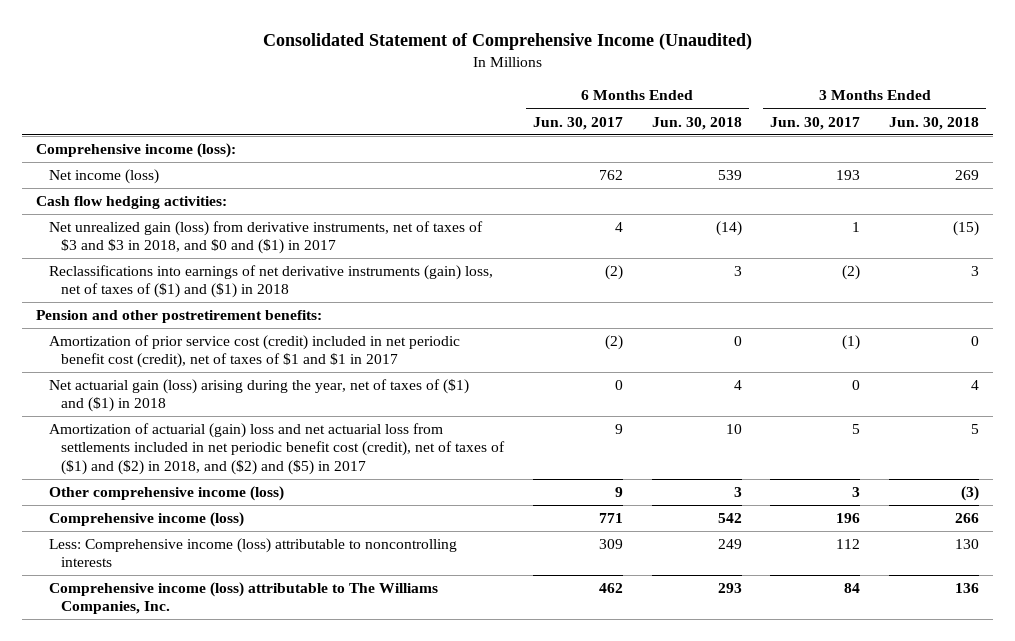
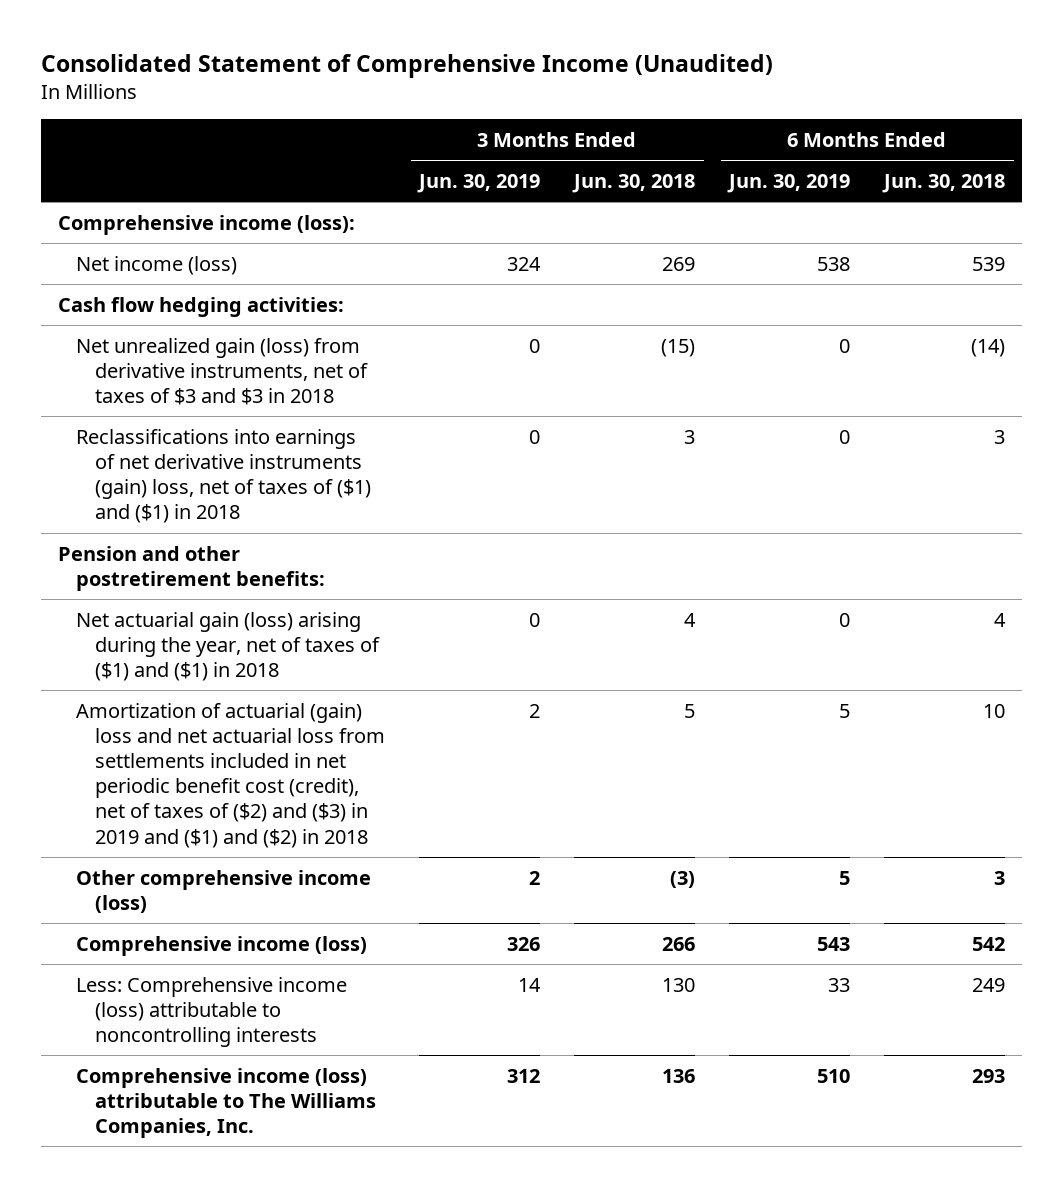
[532,116,623,130] Jun. 30, 2017 -> none
[770,116,861,130] Jun. 30, 2017 -> none
none -> [417,174,541,194] Jun. 30, 2019
none -> [727,174,851,194] Jun. 30, 2019
[48,221,483,255] Net unrealized gain (loss) from derivative instruments, net of taxes of $3 and $3 in 2018, and $0 and ($1) in 2017 -> [76,337,369,406] Net unrealized gain (loss) from derivative instruments, net of taxes of $3 and $3 in 2018
[48,335,460,369] Amortization of prior service cost (credit) included in net periodic benefit cost (credit), net of taxes of $1 and $1 in 2017 -> none
[48,423,506,475] Amortization of actuarial (gain) loss and net actuarial loss from settlements included in net periodic benefit cost (credit), net of taxes of ($1) and ($2) in 2018, and ($2) and ($5) in 2017 -> [76,702,386,848] Amortization of actuarial (gain) loss and net actuarial loss from settlements included in net periodic benefit cost (credit), net of taxes of ($2) and ($3) in 2019 and ($1) and ($2) in 2018

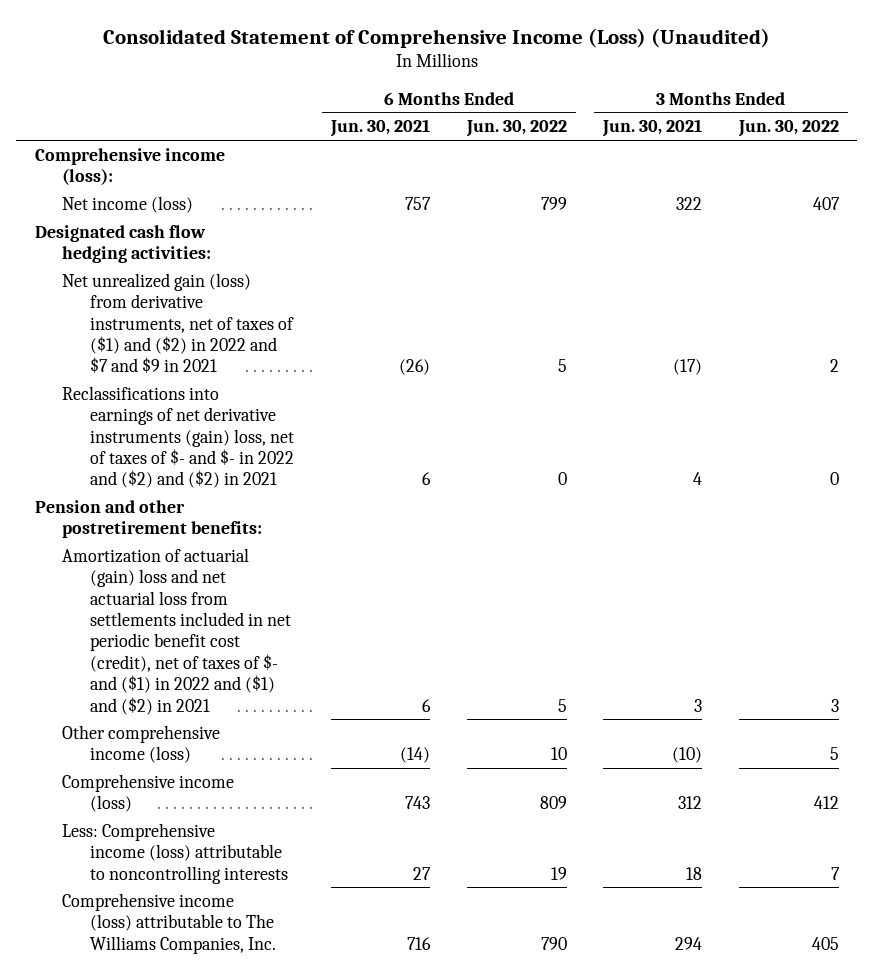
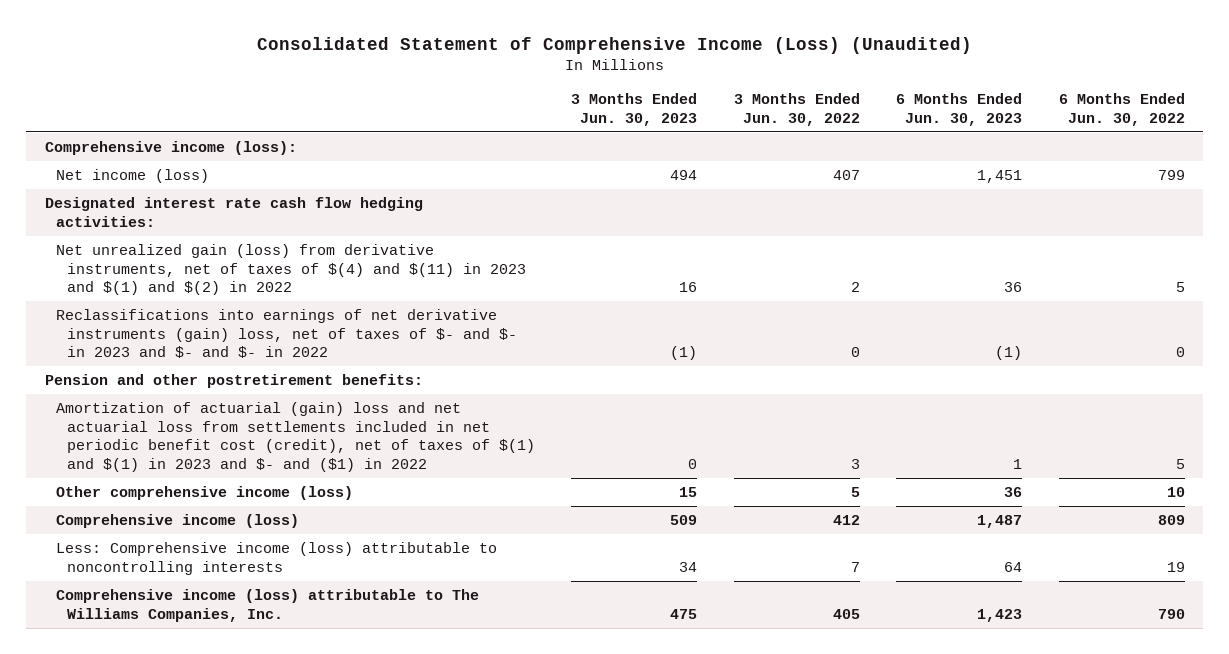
[329,119,430,138] Jun. 30, 2021 -> none
[602,119,703,138] Jun. 30, 2021 -> none
none -> [571,93,698,126] 3 Months Ended Jun. 30, 2023
none -> [896,93,1023,126] 6 Months Ended Jun. 30, 2023
[34,224,212,264] Designated cash flow hedging activities: -> [44,196,423,227] Designated interest rate cash flow hedging activities:
[62,272,295,374] Net unrealized gain (loss) from derivative instruments, net of taxes of ($1) and ($2) in 2022 and $7 and $9 in 2021 -> [55,243,526,296] Net unrealized gain (loss) from derivative instruments, net of taxes of $(4) and $(11) in 2023 and $(1) and $(2) in 2022
[62,385,295,489] Reclassifications into earnings of net derivative instruments (gain) loss, net of taxes of $- and $- in 2022 and ($2) and ($2) in 2021 -> [55,308,517,359] Reclassifications into earnings of net derivative instruments (gain) loss, net of taxes of $- and $- in 2023 and $- and $- in 2022
[62,547,292,715] Amortization of actuarial (gain) loss and net actuarial loss from settlements included in net periodic benefit cost (credit), net of taxes of $- and ($1) in 2022 and ($1) and ($2) in 2021 -> [55,401,535,473] Amortization of actuarial (gain) loss and net actuarial loss from settlements included in net periodic benefit cost (credit), net of taxes of $(1) and $(1) in 2023 and $- and ($1) in 2022

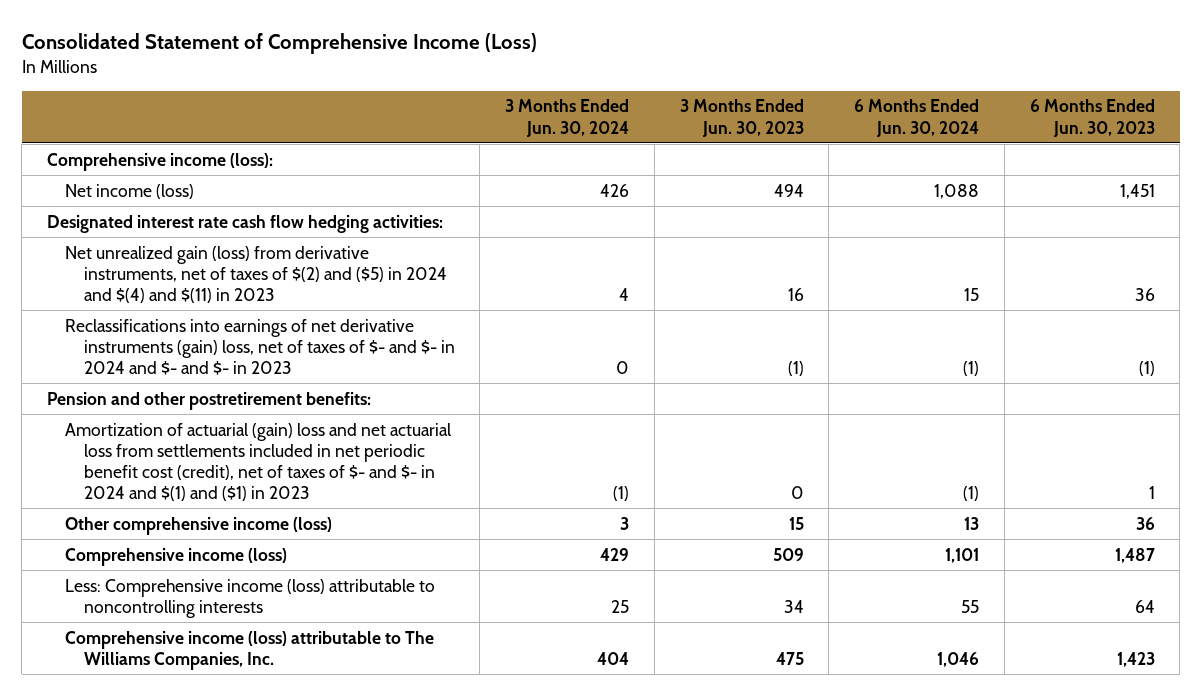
[256,36,972,54] Consolidated Statement of Comprehensive Income (Loss) (Unaudited) -> [21,33,537,55] Consolidated Statement of Comprehensive Income (Loss)
[733,93,860,126] 3 Months Ended Jun. 30, 2022 -> none
[1058,93,1185,126] 6 Months Ended Jun. 30, 2022 -> none
none -> [505,99,630,137] 3 Months Ended Jun. 30, 2024
none -> [854,99,980,137] 6 Months Ended Jun. 30, 2024
[55,243,526,296] Net unrealized gain (loss) from derivative instruments, net of taxes of $(4) and $(11) in 2023 and $(1) and $(2) in 2022 -> [65,245,447,303] Net unrealized gain (loss) from derivative instruments, net of taxes of $(2) and ($5) in 2024 and $(4) and $(11) in 2023
[55,308,517,359] Reclassifications into earnings of net derivative instruments (gain) loss, net of taxes of $- and $- in 2023 and $- and $- in 2022 -> [65,318,455,375] Reclassifications into earnings of net derivative instruments (gain) loss, net of taxes of $- and $- in 2024 and $- and $- in 2023
[55,401,535,473] Amortization of actuarial (gain) loss and net actuarial loss from settlements included in net periodic benefit cost (credit), net of taxes of $(1) and $(1) in 2023 and $- and ($1) in 2022 -> [65,422,452,502] Amortization of actuarial (gain) loss and net actuarial loss from settlements included in net periodic benefit cost (credit), net of taxes of $- and $- in 2024 and $(1) and ($1) in 2023

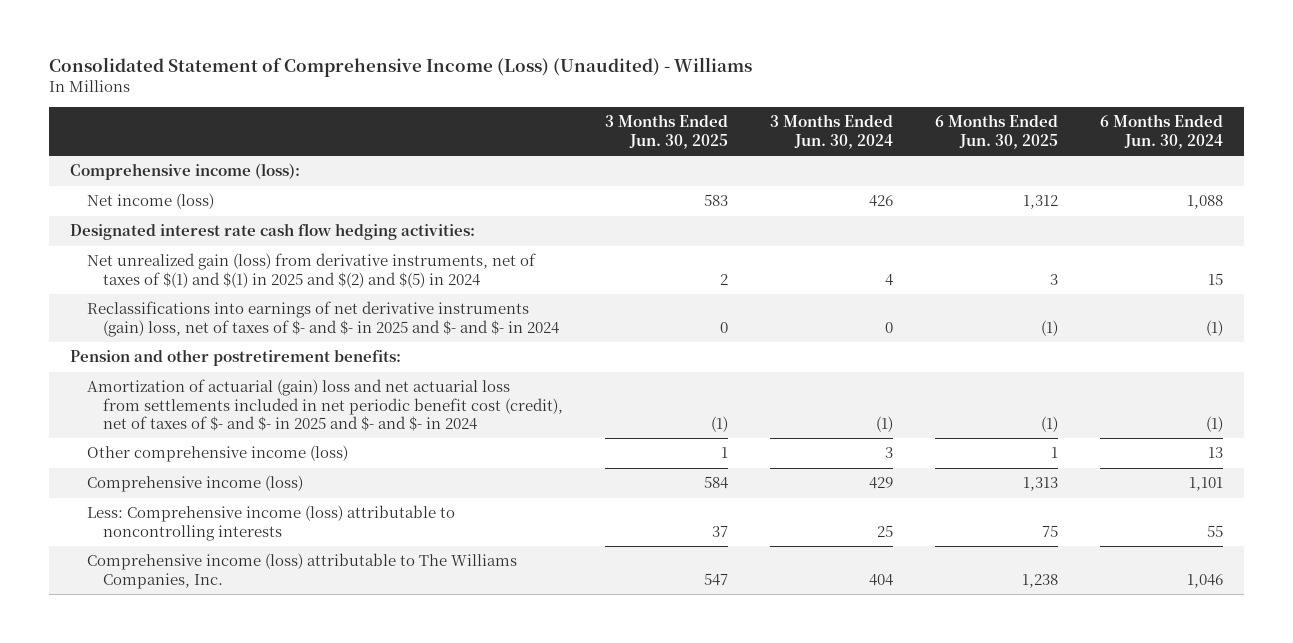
[21,33,537,55] Consolidated Statement of Comprehensive Income (Loss) -> [49,57,753,78] Consolidated Statement of Comprehensive Income (Loss) (Unaudited) - Williams
[679,99,804,137] 3 Months Ended Jun. 30, 2023 -> none
[1029,99,1155,137] 6 Months Ended Jun. 30, 2023 -> none
none -> [605,114,729,149] 3 Months Ended Jun. 30, 2025
none -> [935,114,1059,149] 6 Months Ended Jun. 30, 2025
[65,245,447,303] Net unrealized gain (loss) from derivative instruments, net of taxes of $(2) and ($5) in 2024 and $(4) and $(11) in 2023 -> [86,253,536,288] Net unrealized gain (loss) from derivative instruments, net of taxes of $(1) and $(1) in 2025 and $(2) and $(5) in 2024
[65,318,455,375] Reclassifications into earnings of net derivative instruments (gain) loss, net of taxes of $- and $- in 2024 and $- and $- in 2023 -> [86,301,560,337] Reclassifications into earnings of net derivative instruments (gain) loss, net of taxes of $- and $- in 2025 and $- and $- in 2024
[65,422,452,502] Amortization of actuarial (gain) loss and net actuarial loss from settlements included in net periodic benefit cost (credit), net of taxes of $- and $- in 2024 and $(1) and ($1) in 2023 -> [86,379,564,431] Amortization of actuarial (gain) loss and net actuarial loss from settlements included in net periodic benefit cost (credit), net of taxes of $- and $- in 2025 and $- and $- in 2024

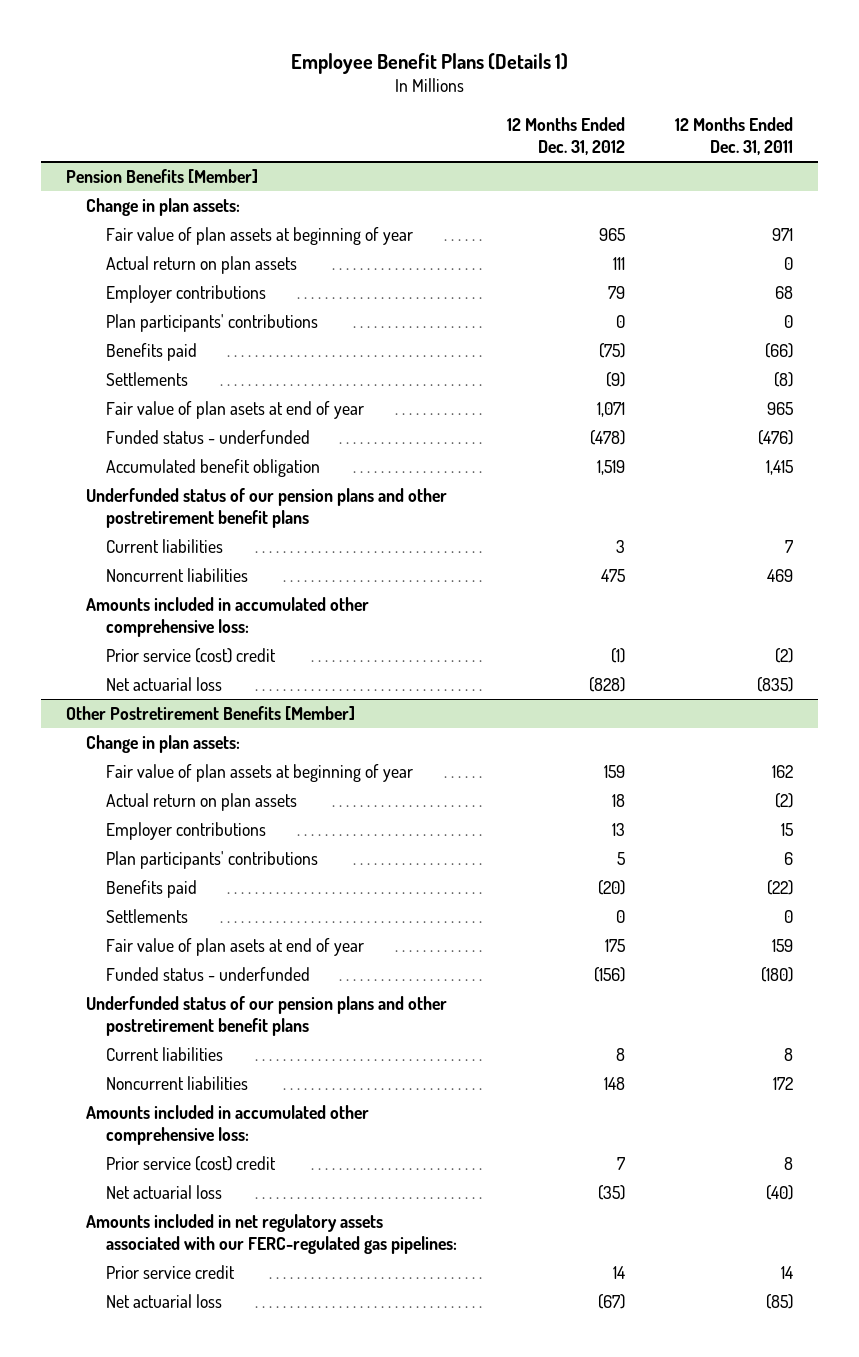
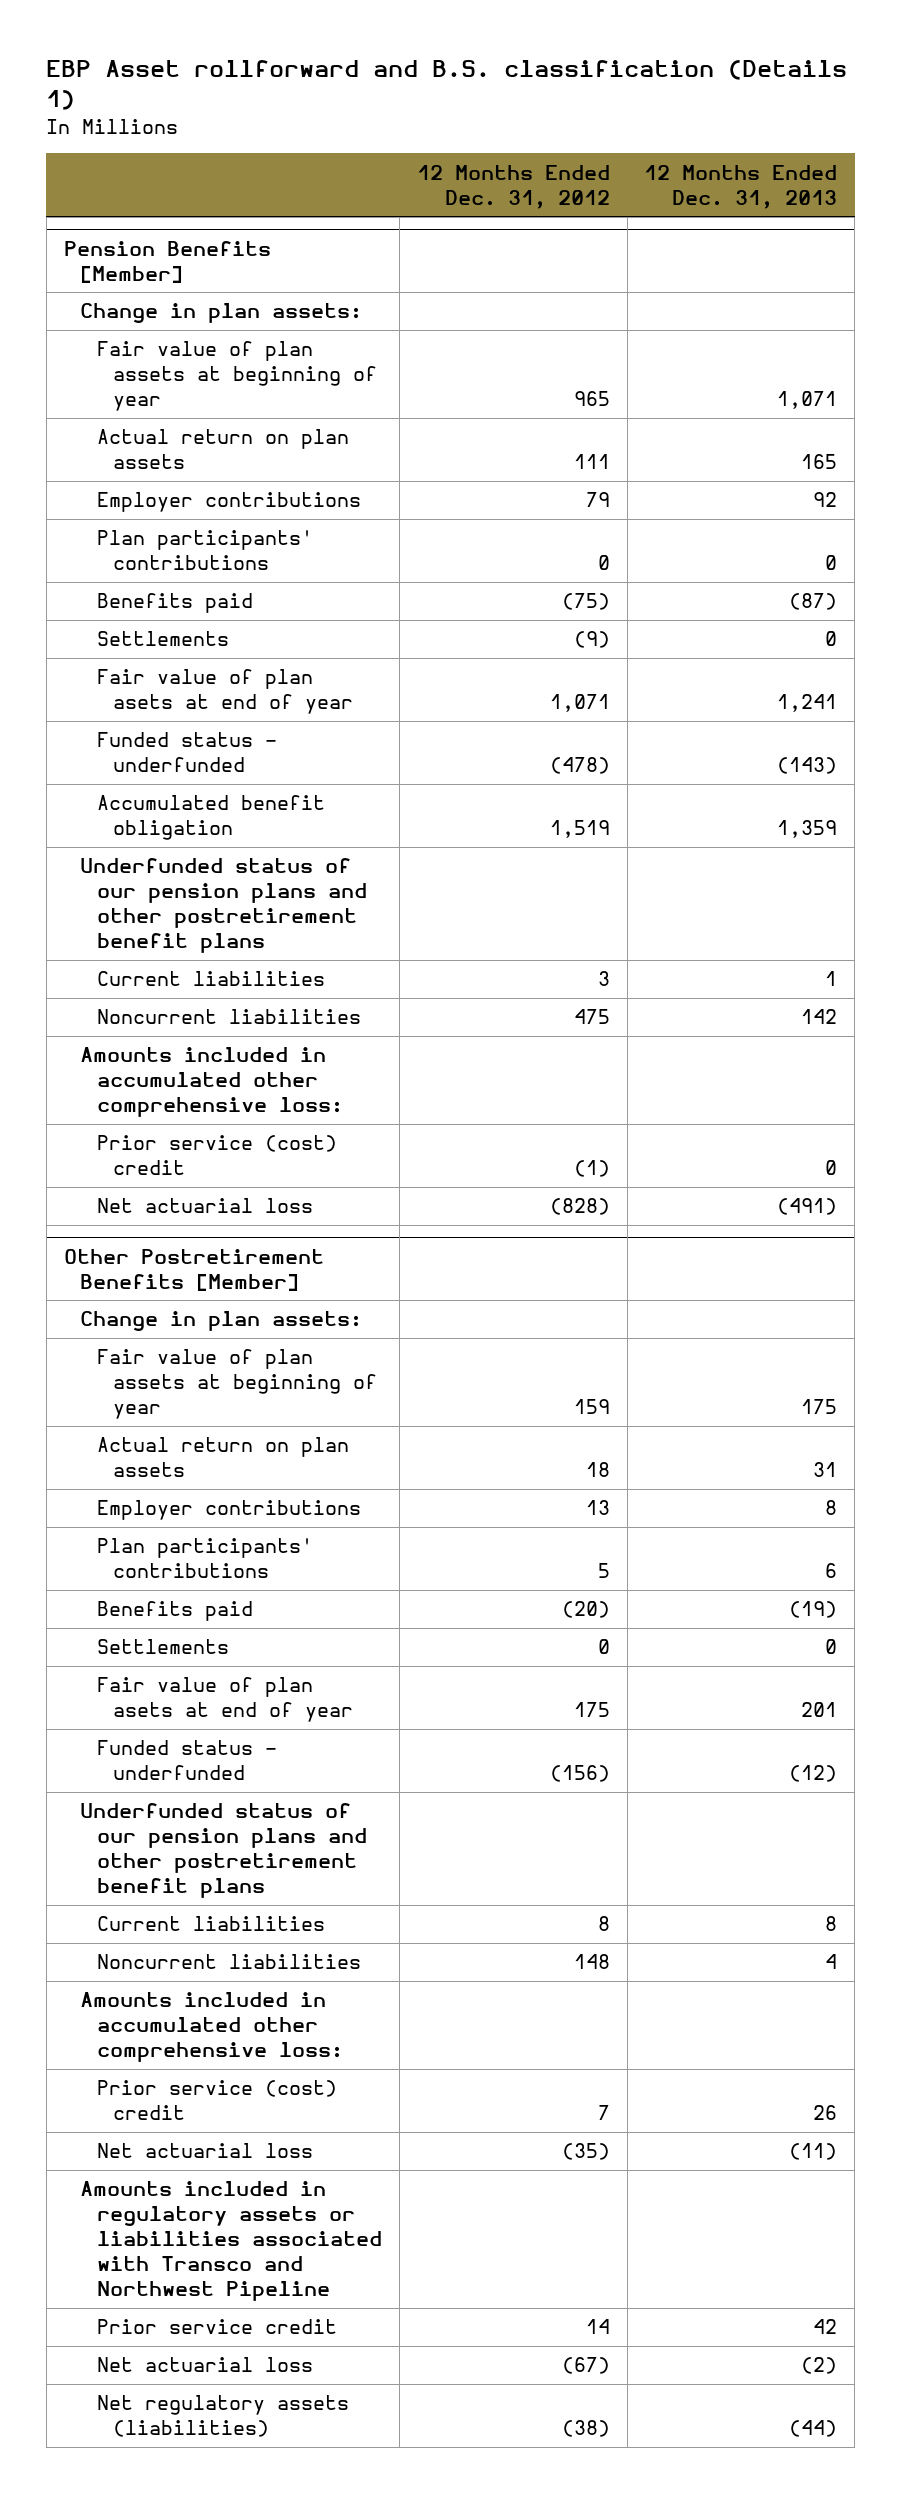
[290,52,568,74] Employee Benefit Plans (Details 1) -> [46,59,848,111] EBP Asset rollforward and B.S. classification (Details 1)
[674,116,793,155] 12 Months Ended Dec. 31, 2011 -> none
none -> [644,164,838,209] 12 Months Ended Dec. 31, 2013
[86,1214,457,1255] Amounts included in net regulatory assets associated with our FERC-regulated gas pipelines: -> [80,2181,382,2302] Amounts included in regulatory assets or liabilities associated with Transco and Northwest Pipeline
none -> [96,2395,349,2438] Net regulatory assets (liabilities)

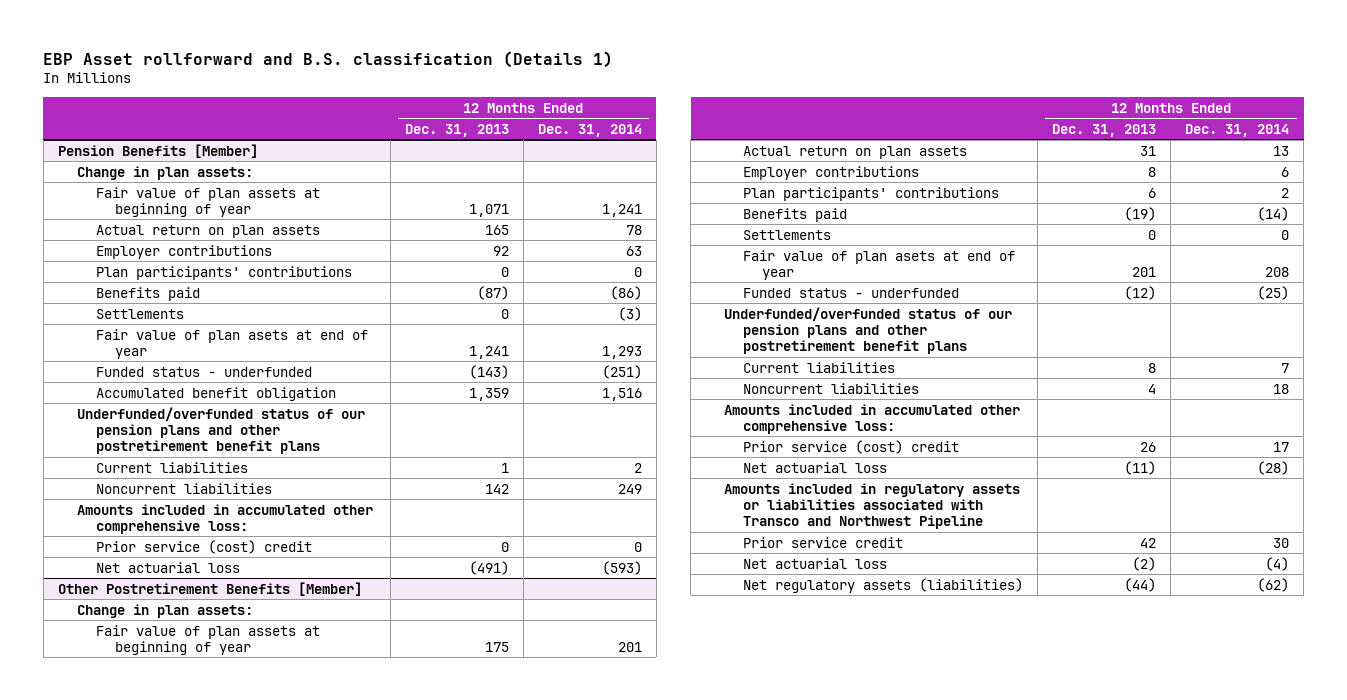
[416,164,610,209] 12 Months Ended Dec. 31, 2012 -> none
none -> [537,123,642,137] Dec. 31, 2014
[80,858,367,954] Underfunded status of our pension plans and other postretirement benefit plans -> [76,406,365,455] Underfunded/overfunded status of our pension plans and other postretirement benefit plans
[80,1803,367,1899] Underfunded status of our pension plans and other postretirement benefit plans -> [724,306,1013,355] Underfunded/overfunded status of our pension plans and other postretirement benefit plans

